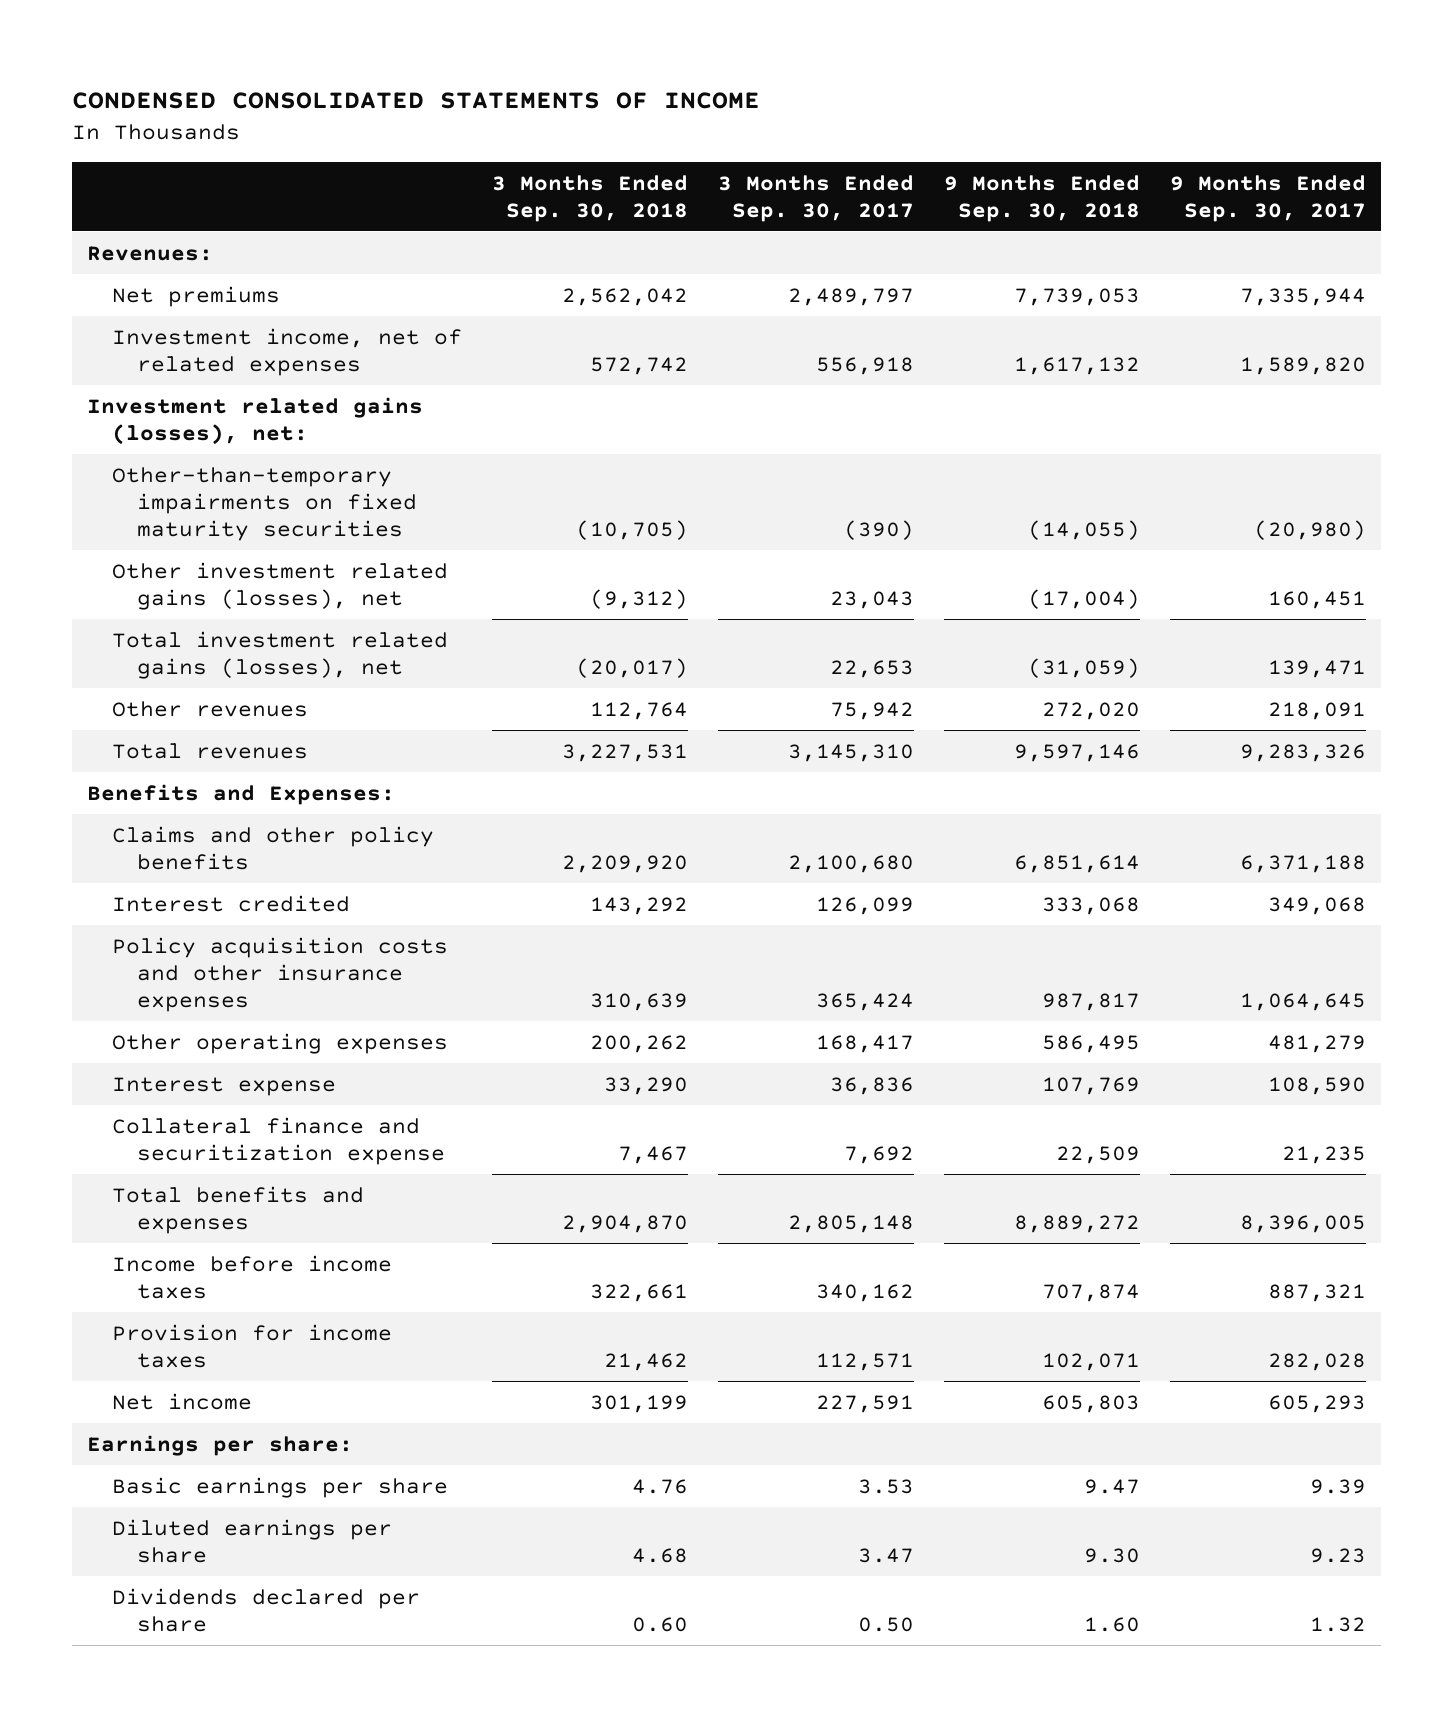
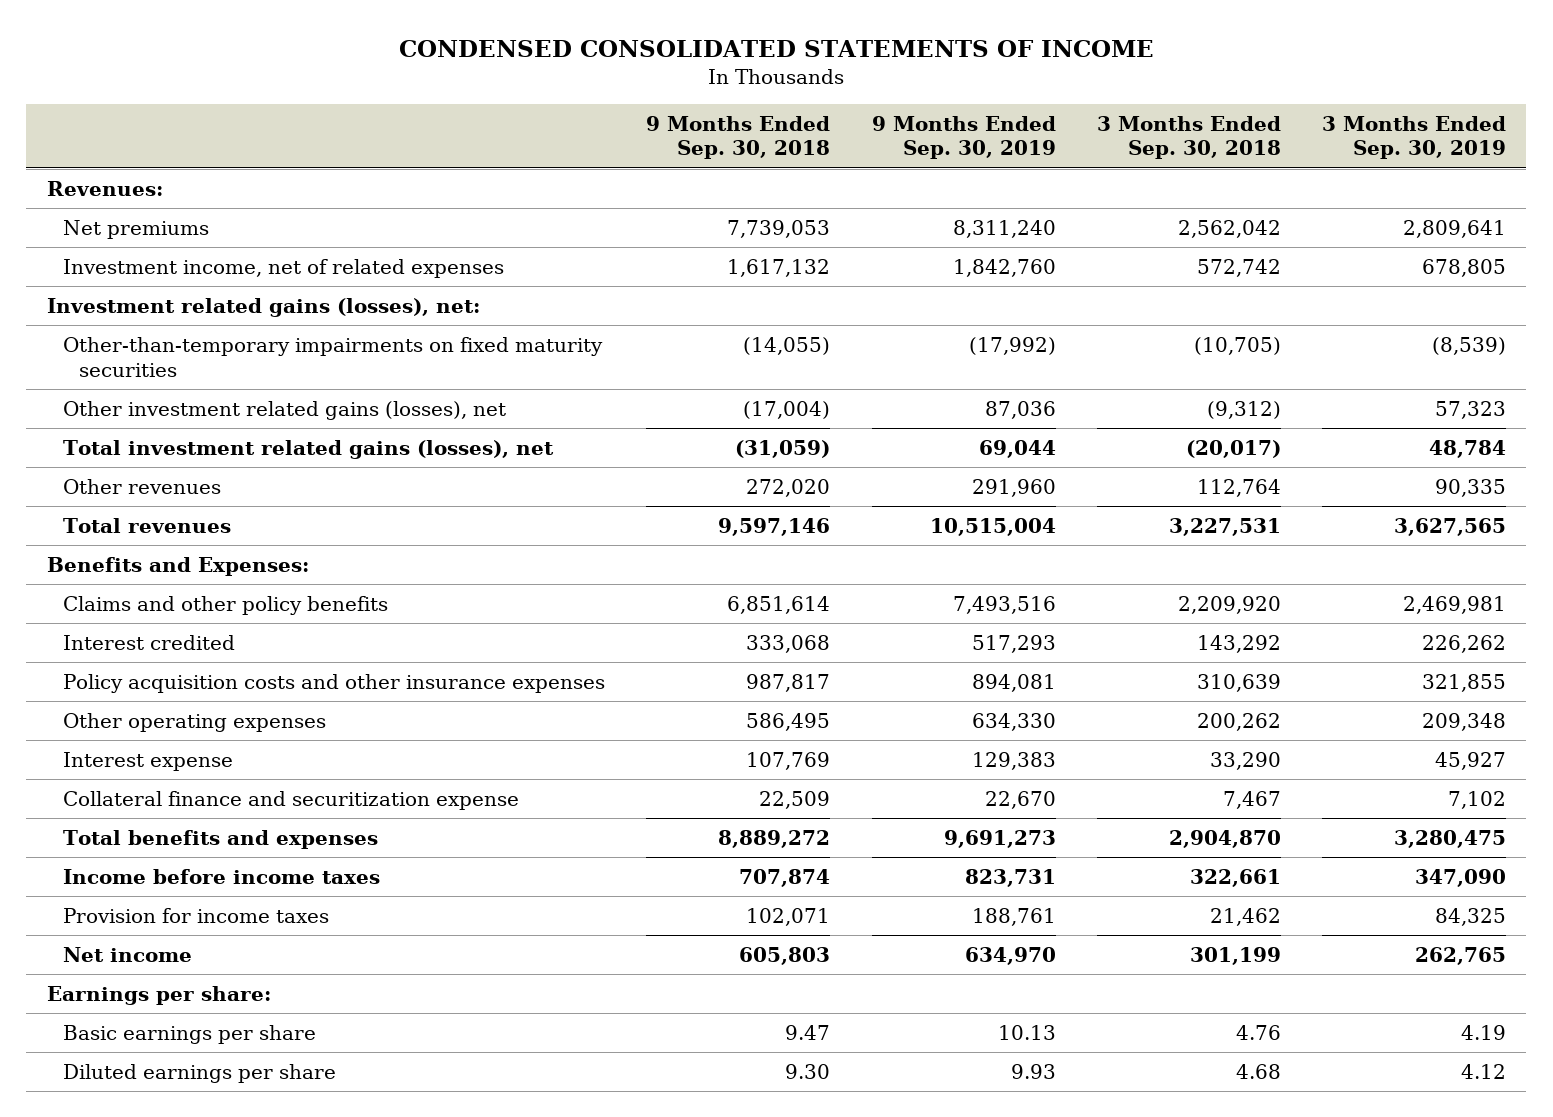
[717,174,914,222] 3 Months Ended Sep. 30, 2017 -> none
[1169,174,1366,222] 9 Months Ended Sep. 30, 2017 -> none
none -> [871,115,1056,160] 9 Months Ended Sep. 30, 2019
none -> [1321,115,1506,160] 3 Months Ended Sep. 30, 2019
[111,1587,420,1632] Dividends declared per share -> none

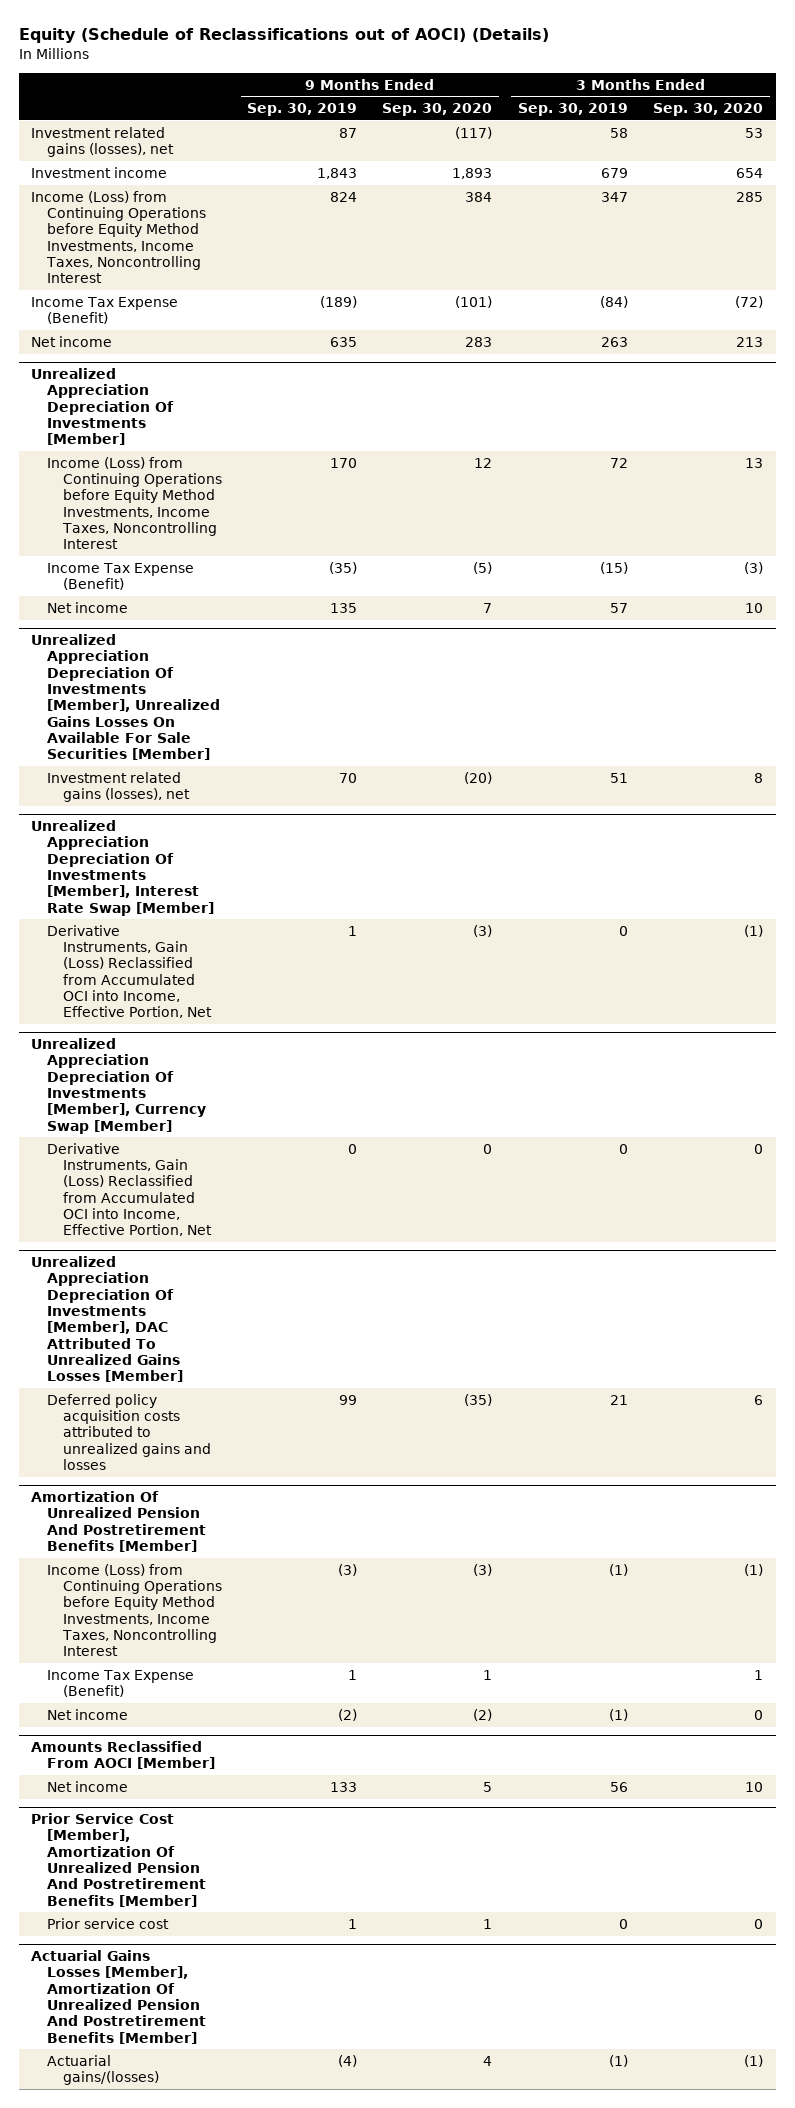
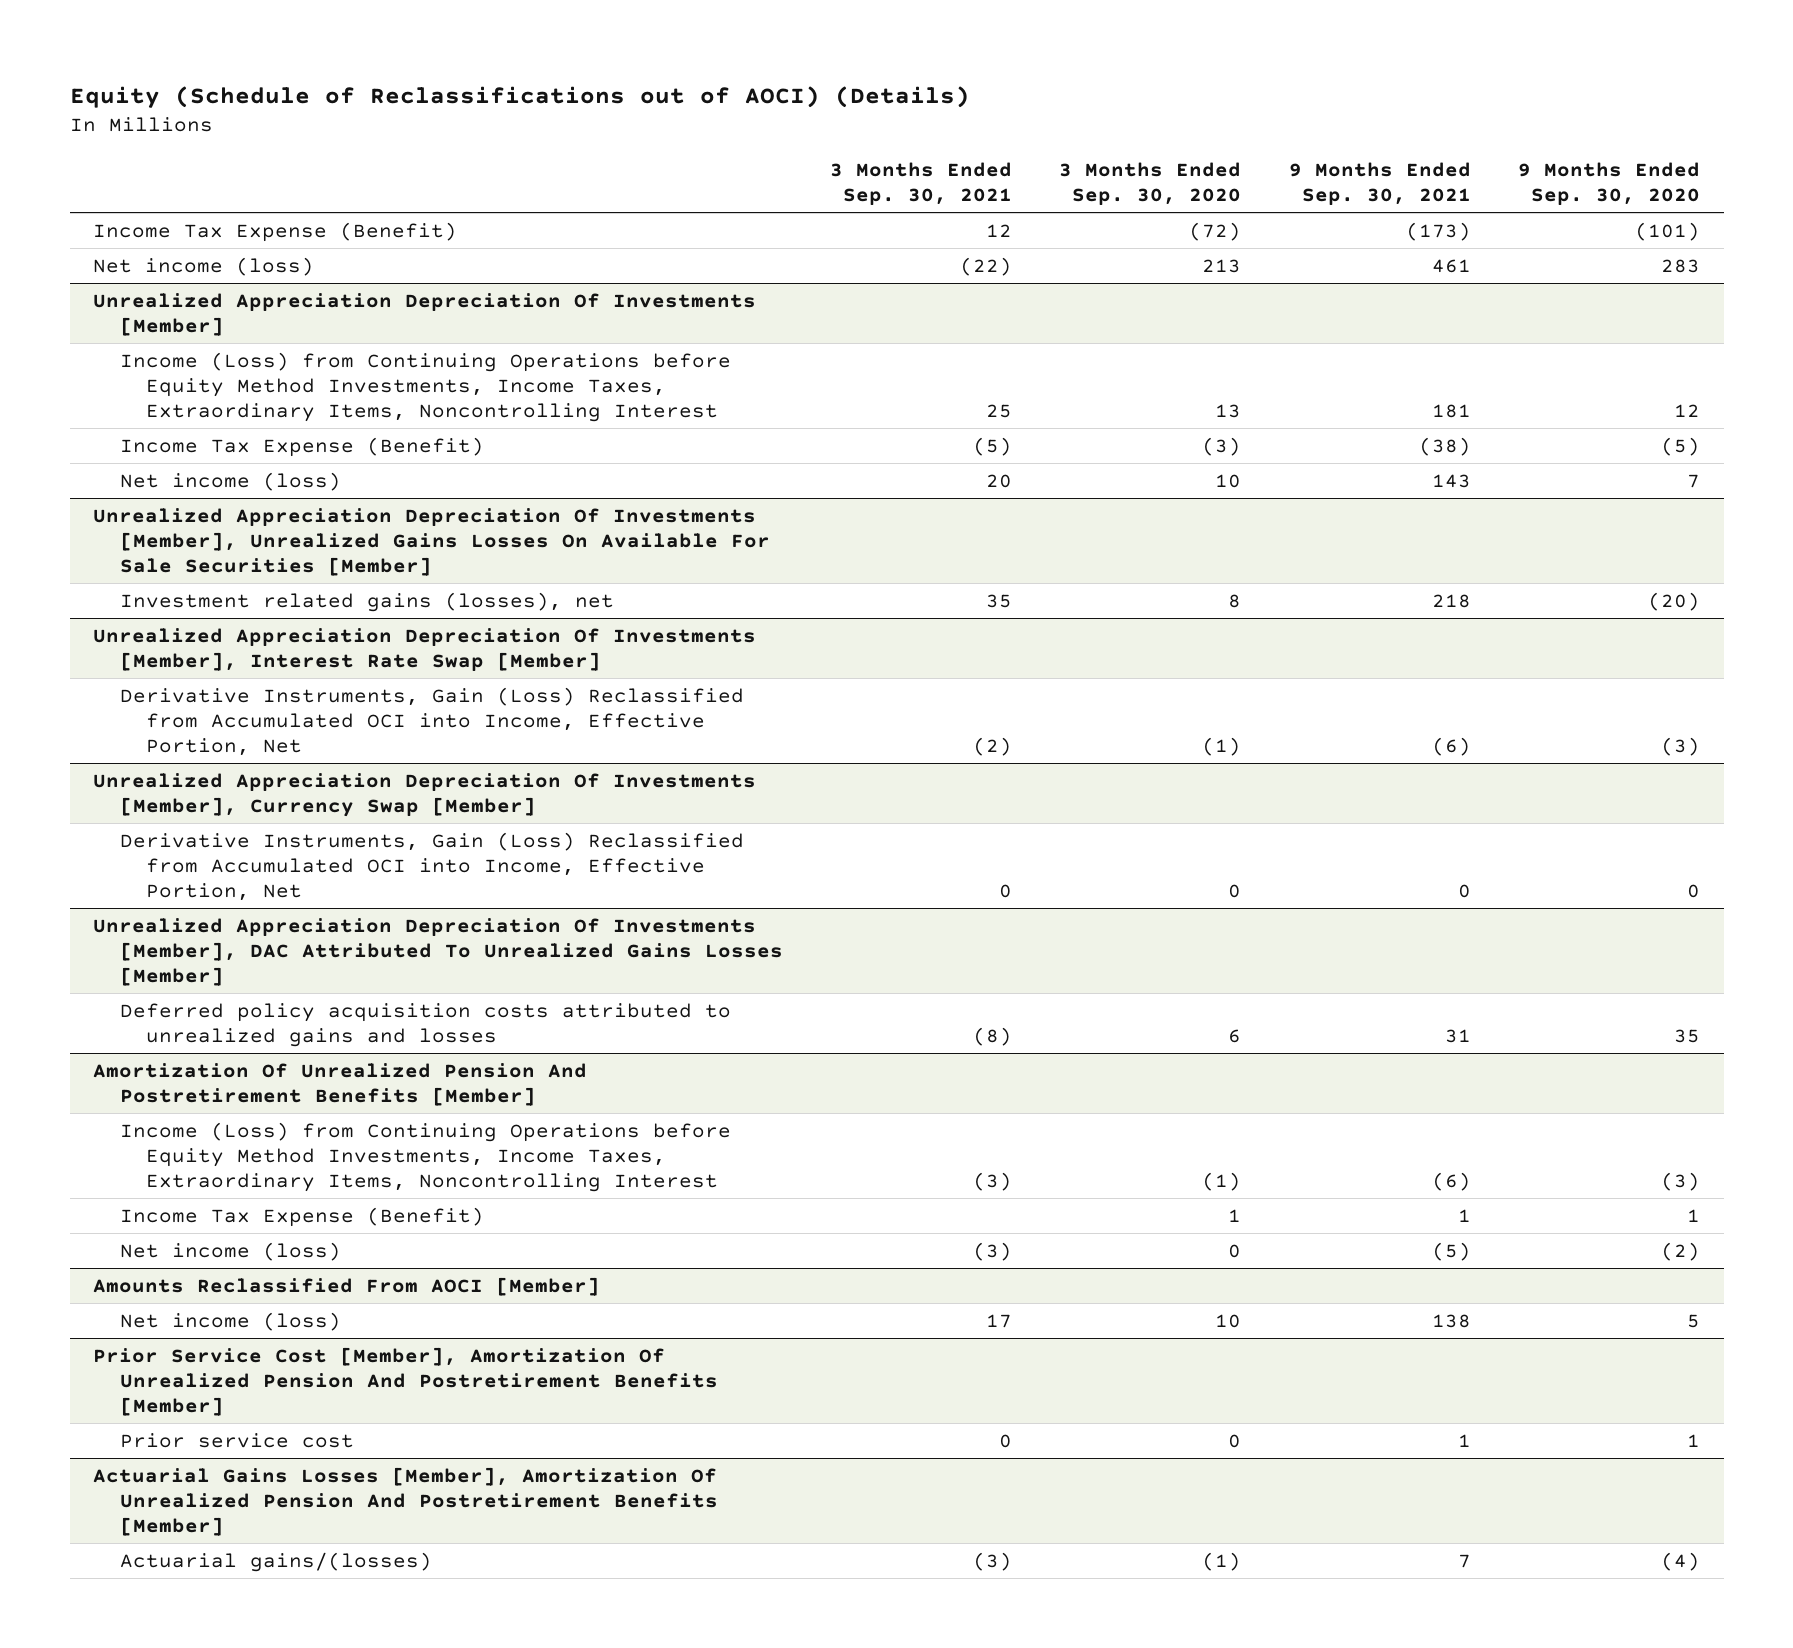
[247,103,358,117] Sep. 30, 2019 -> none
[517,103,628,117] Sep. 30, 2019 -> none
none -> [829,162,1012,206] 3 Months Ended Sep. 30, 2021
none -> [1288,162,1471,206] 9 Months Ended Sep. 30, 2021
[31,126,175,158] Investment related gains (losses), net -> none
[31,166,168,178] Investment income -> none
[31,190,207,284] Income (Loss) from Continuing Operations before Equity Method Investments, Income Taxes, Noncontrolling Interest -> none
[31,335,113,347] Net income -> [93,256,315,276] Net income (loss)
[47,456,222,550] Income (Loss) from Continuing Operations before Equity Method Investments, Income Taxes, Noncontrolling Interest -> [119,351,731,422] Income (Loss) from Continuing Operations before Equity Method Investments, Income Taxes, Extraordinary Items, Noncontrolling Interest
[47,601,129,613] Net income -> [119,471,341,491] Net income (loss)
[464,1393,493,1406] (35) -> [1674,1028,1701,1043] 35
[47,1563,222,1657] Income (Loss) from Continuing Operations before Equity Method Investments, Income Taxes, Noncontrolling Interest -> [119,1121,731,1192] Income (Loss) from Continuing Operations before Equity Method Investments, Income Taxes, Extraordinary Items, Noncontrolling Interest
[47,1708,129,1720] Net income -> [119,1241,341,1261] Net income (loss)
[47,1780,129,1792] Net income -> [119,1311,341,1331] Net income (loss)
[483,2055,493,2066] 4 -> [1661,1551,1701,1571] (4)

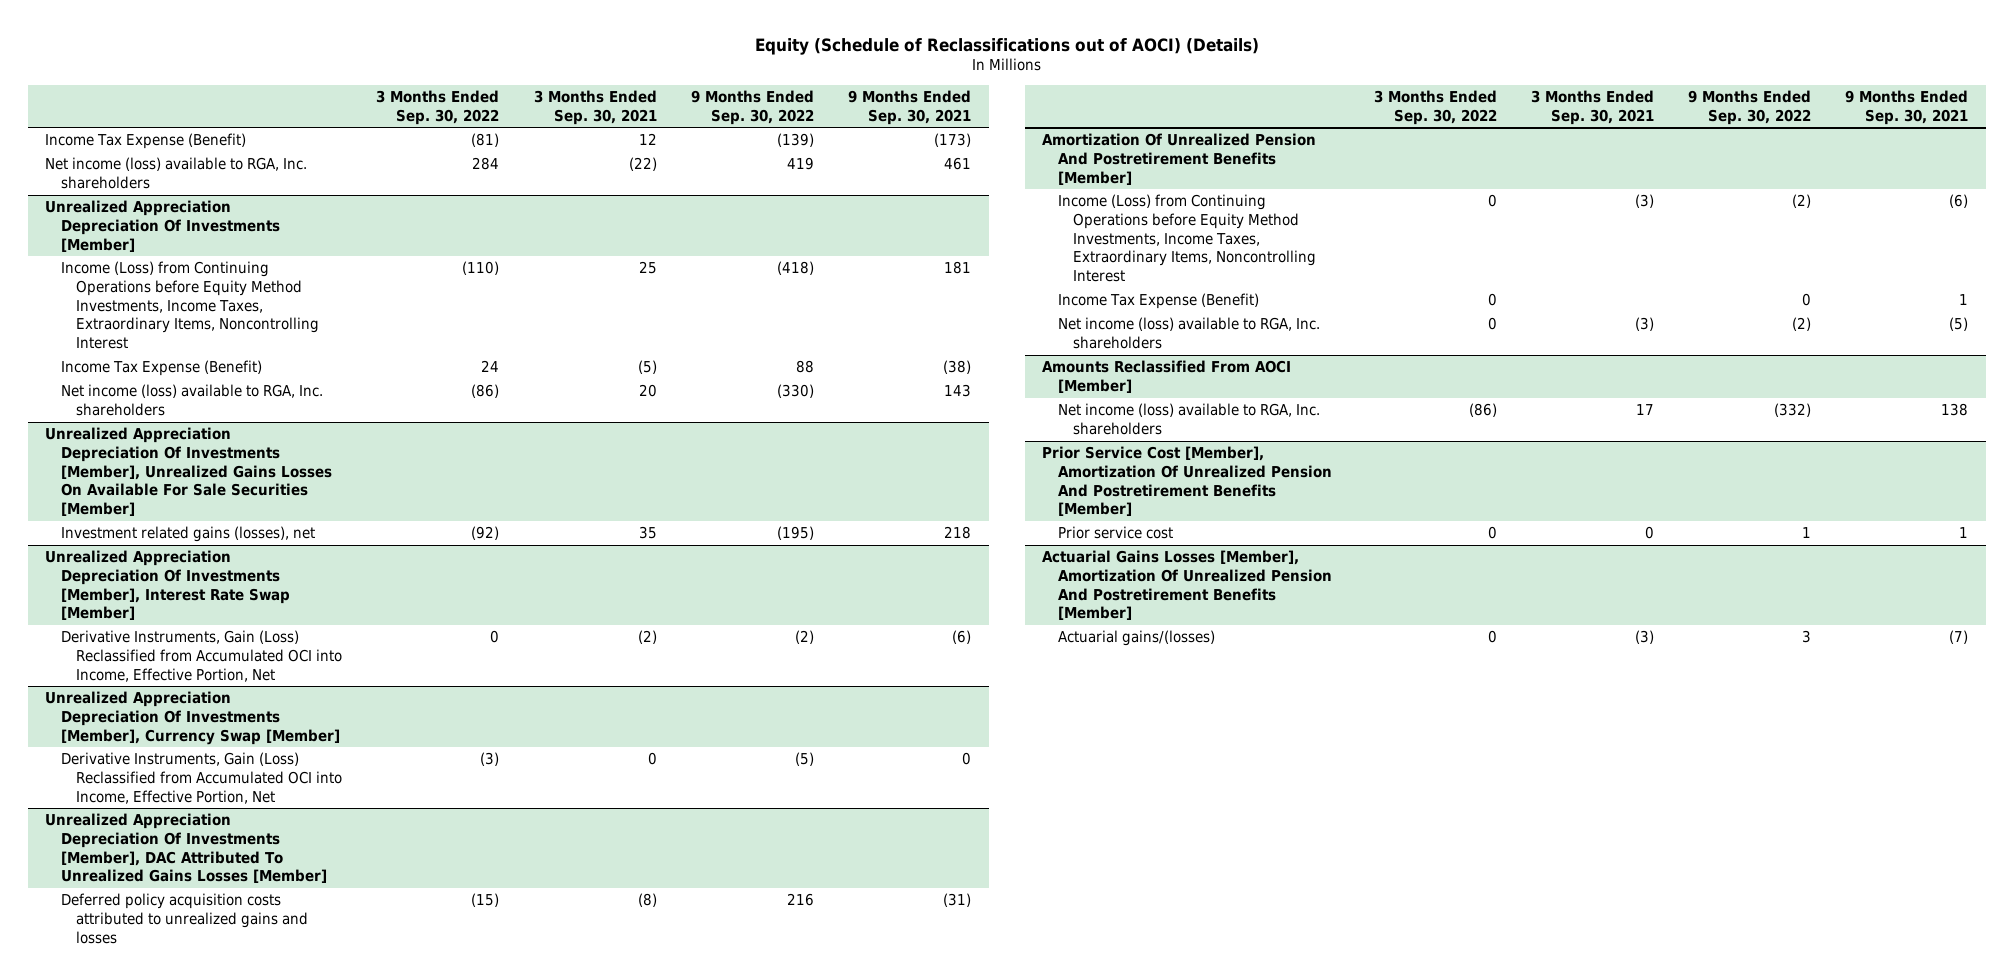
[1059,162,1242,206] 3 Months Ended Sep. 30, 2020 -> none
[1518,162,1701,206] 9 Months Ended Sep. 30, 2020 -> none
none -> [376,90,500,125] 3 Months Ended Sep. 30, 2022
none -> [691,90,815,125] 9 Months Ended Sep. 30, 2022
[93,256,315,276] Net income (loss) -> [45,157,308,189] Net income (loss) available to RGA, Inc. shareholders
[119,471,341,491] Net income (loss) -> [60,384,323,416] Net income (loss) available to RGA, Inc. shareholders
[1444,1028,1471,1043] 31 -> [943,893,972,908] (31)
[119,1241,341,1261] Net income (loss) -> [1057,317,1320,349] Net income (loss) available to RGA, Inc. shareholders
[119,1311,341,1331] Net income (loss) -> [1057,403,1320,435] Net income (loss) available to RGA, Inc. shareholders
[1457,1553,1471,1568] 7 -> [1949,630,1969,645] (7)

